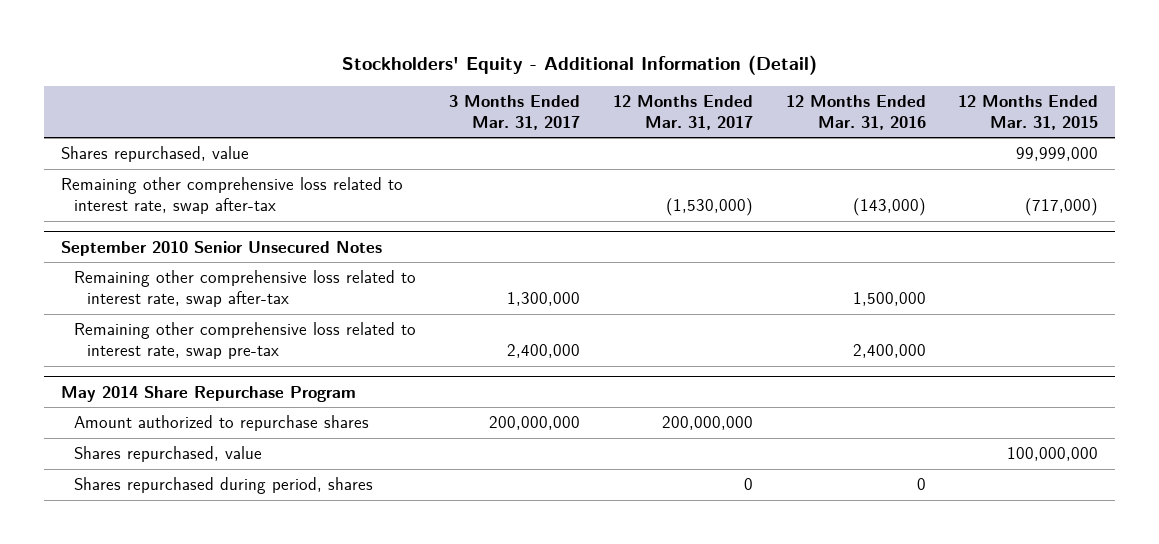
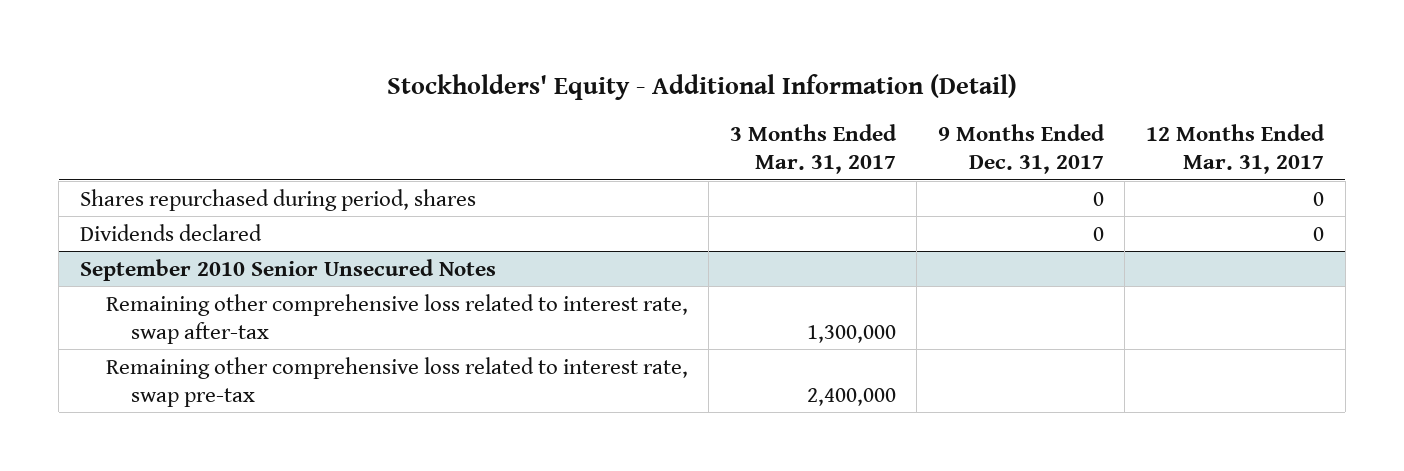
[785,94,926,130] 12 Months Ended Mar. 31, 2016 -> none
[958,94,1099,130] 12 Months Ended Mar. 31, 2015 -> none
none -> [937,123,1105,175] 9 Months Ended Dec. 31, 2017
[60,146,249,163] Shares repurchased, value -> none
[60,177,403,214] Remaining other comprehensive loss related to interest rate, swap after-tax -> none
none -> [79,188,476,211] Shares repurchased during period, shares
none -> [79,223,262,241] Dividends declared
[60,385,356,402] May 2014 Share Repurchase Program -> none
[73,415,369,432] Amount authorized to repurchase shares -> none
[73,446,262,463] Shares repurchased, value -> none
[73,477,373,495] Shares repurchased during period, shares -> none

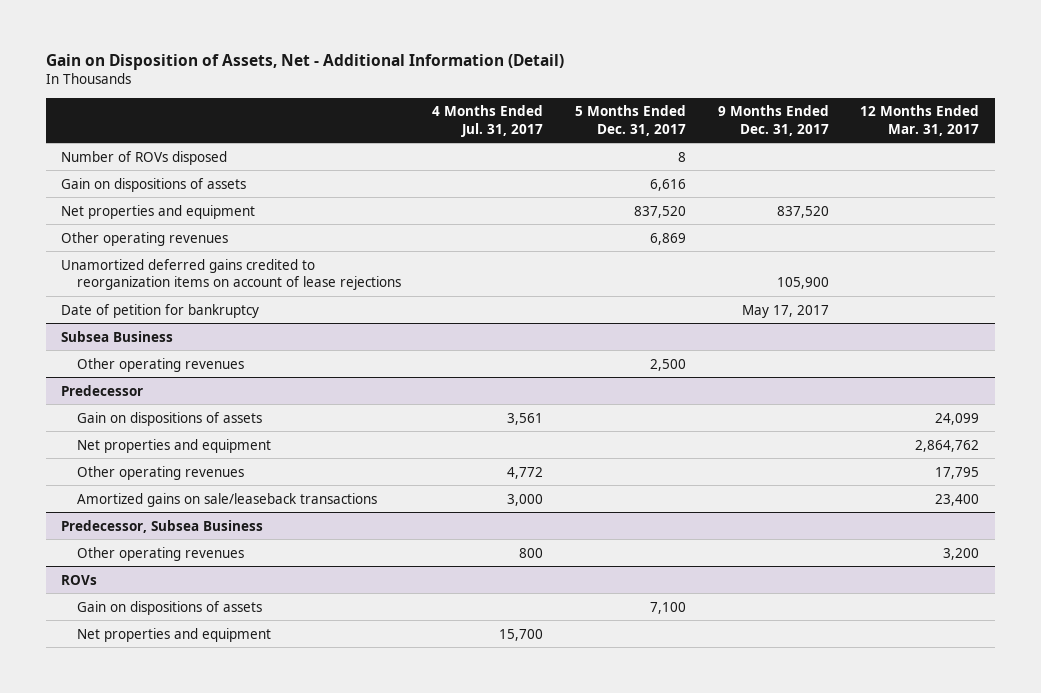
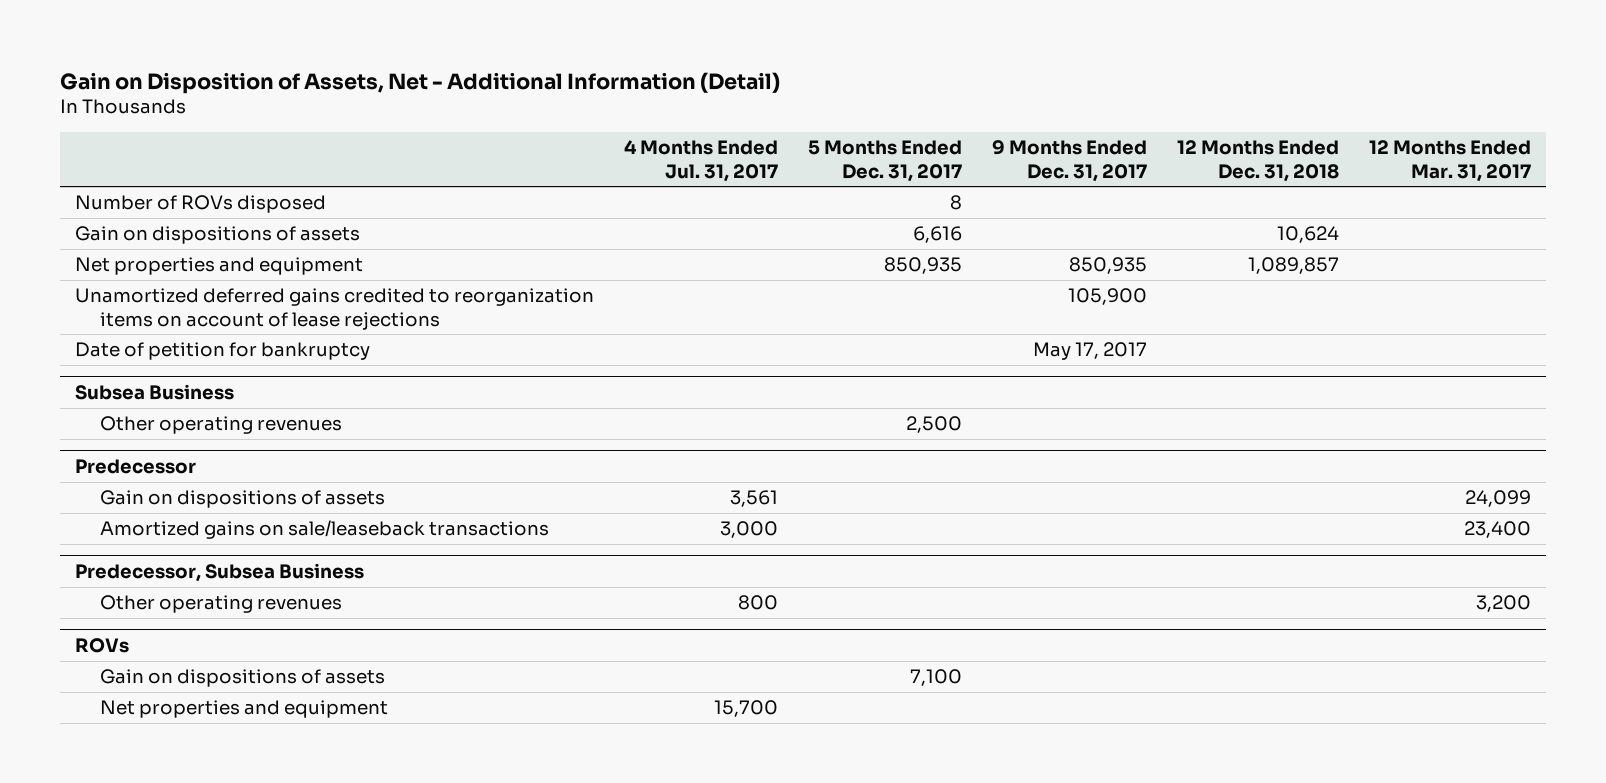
none -> [1176,139,1339,182] 12 Months Ended Dec. 31, 2018
[61,231,229,246] Other operating revenues -> none
[634,205,687,218] 837,520 -> [883,257,962,275] 850,935
[776,205,829,218] 837,520 -> [1068,257,1147,275] 850,935
[76,438,271,453] Net properties and equipment -> none
[76,465,244,480] Other operating revenues -> none

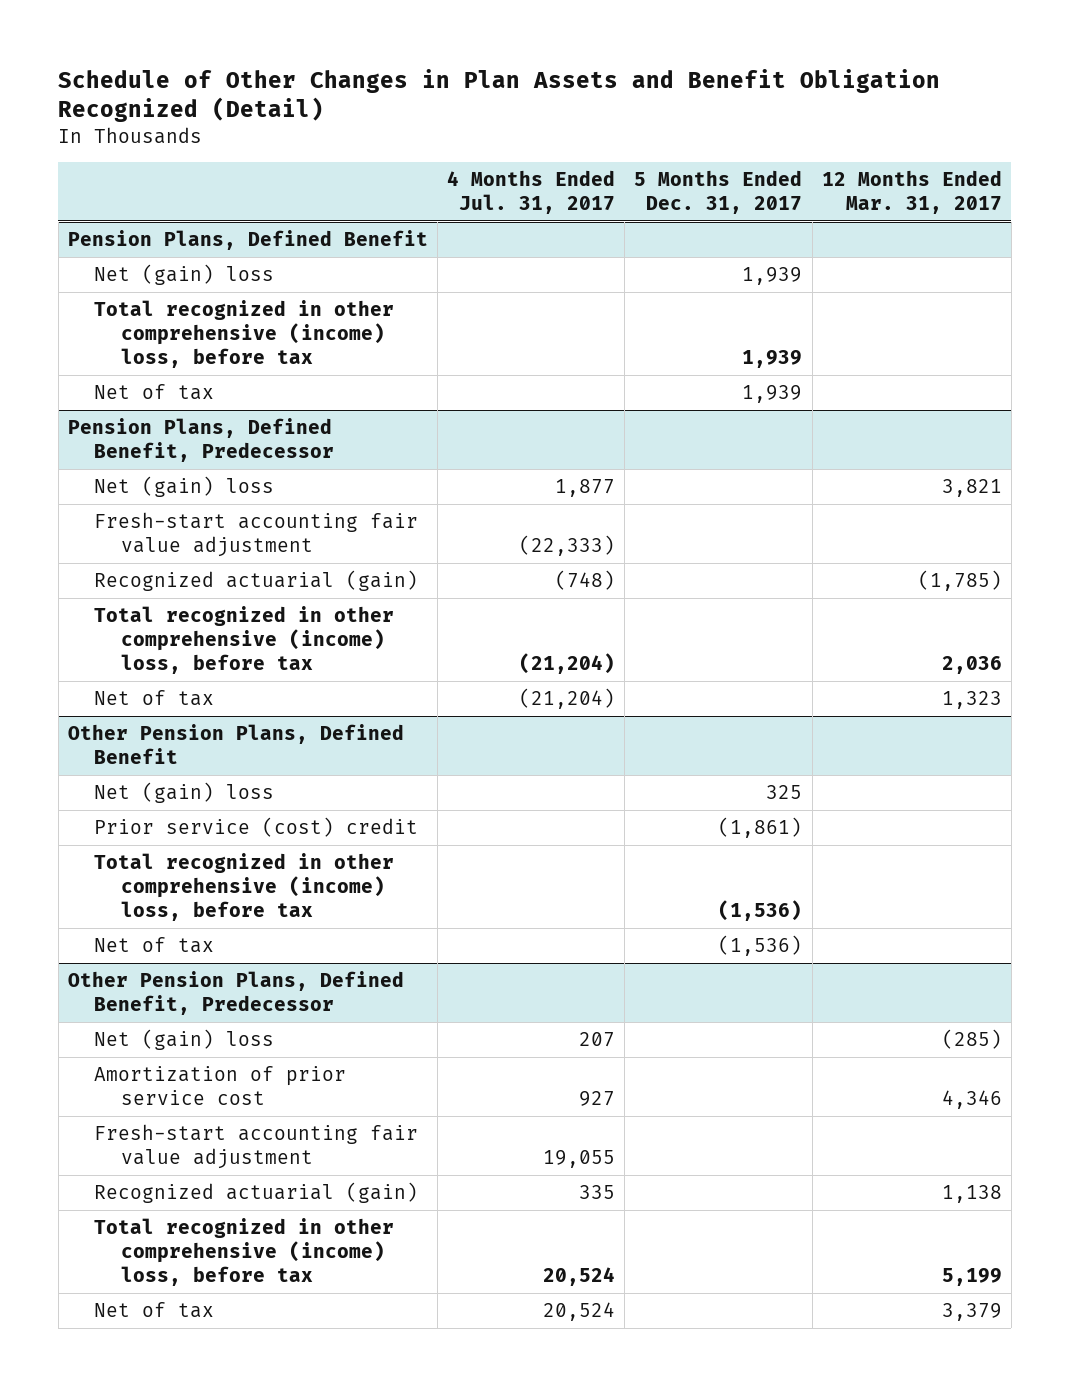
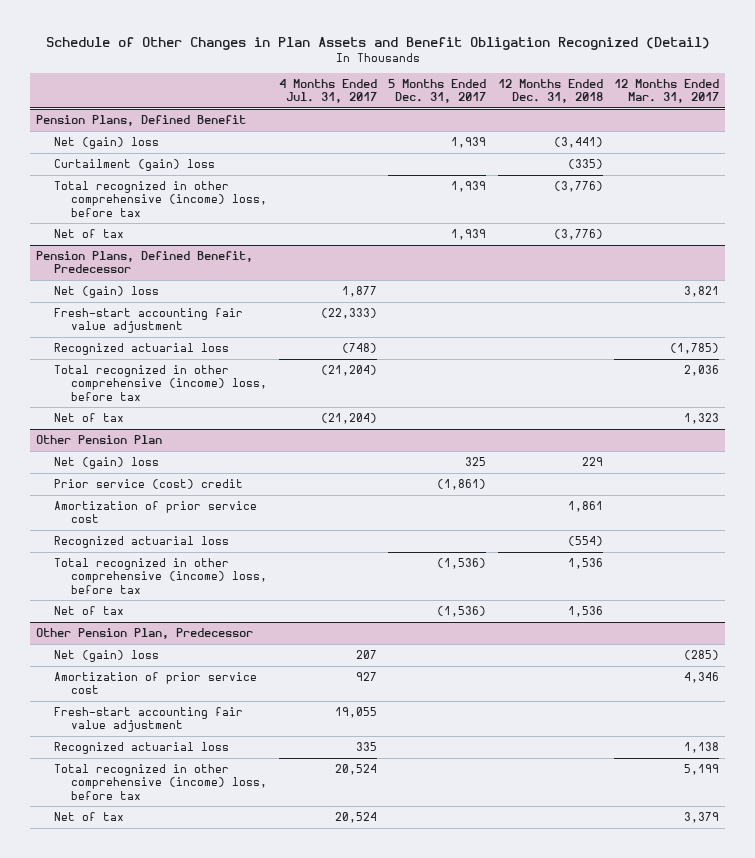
none -> [497,78,603,104] 12 Months Ended Dec. 31, 2018
none -> [53,158,215,171] Curtailment (gain) loss
[94,569,419,591] Recognized actuarial (gain) -> [53,342,229,355] Recognized actuarial loss
[67,723,404,764] Other Pension Plans, Defined Benefit -> [36,434,163,444] Other Pension Plan
none -> [53,500,257,524] Amortization of prior service cost
none -> [53,535,229,548] Recognized actuarial loss
[67,970,404,1015] Other Pension Plans, Defined Benefit, Predecessor -> [36,627,254,639] Other Pension Plan, Predecessor
[94,1181,419,1203] Recognized actuarial (gain) -> [53,741,229,754] Recognized actuarial loss

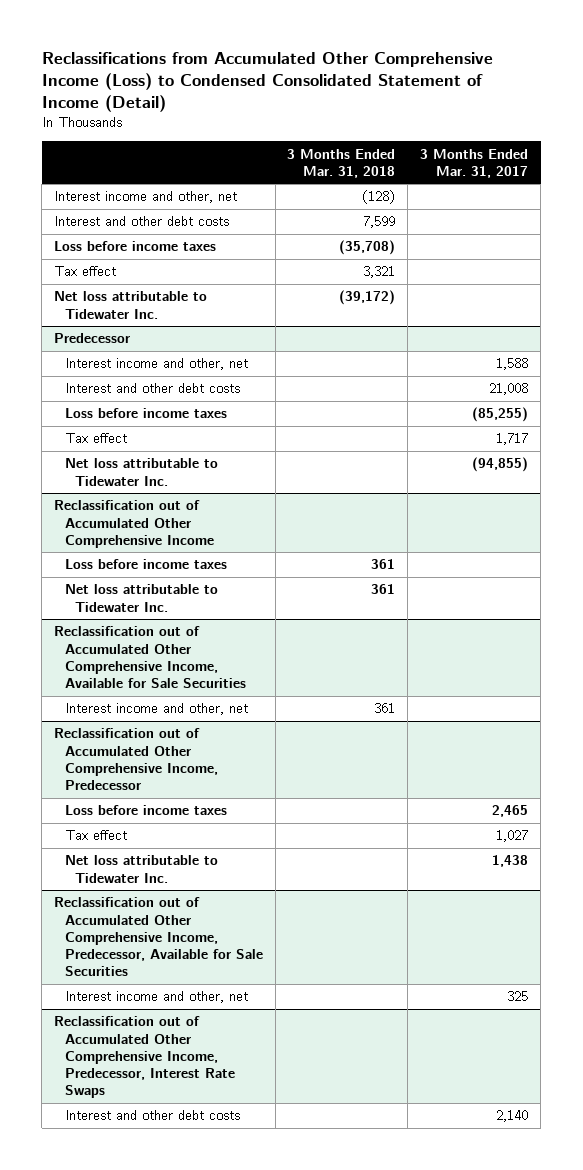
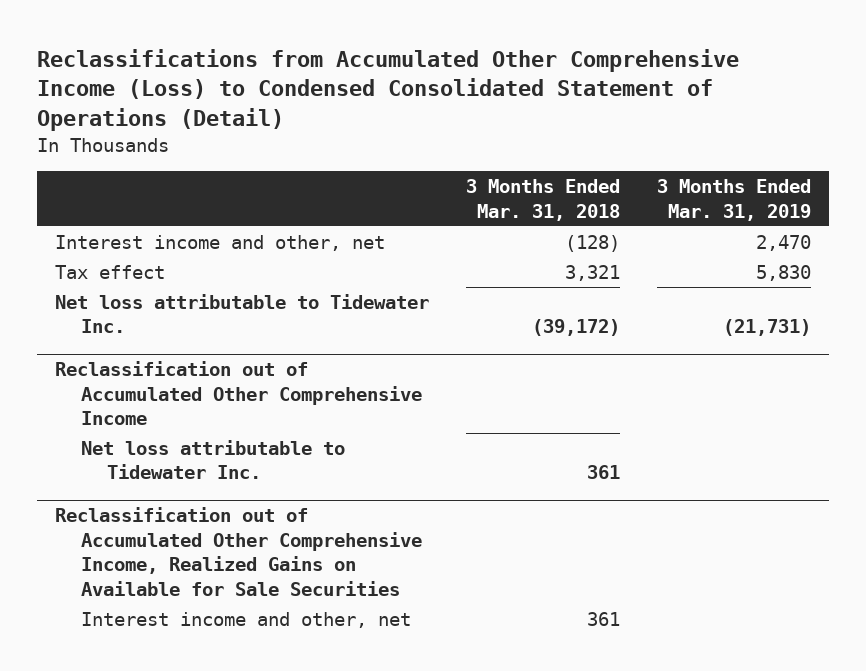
[41,51,493,113] Reclassifications from Accumulated Other Comprehensive Income (Loss) to Condensed Consolidated Statement of Income (Detail) -> [36,48,739,132] Reclassifications from Accumulated Other Comprehensive Income (Loss) to Condensed Consolidated Statement of Operations (Detail)
[420,148,529,178] 3 Months Ended Mar. 31, 2017 -> none
none -> [656,179,811,221] 3 Months Ended Mar. 31, 2019
[54,216,230,227] Interest and other debt costs -> none
[54,241,217,252] Loss before income taxes -> none
[54,333,131,344] Predecessor -> none
[64,358,248,371] Interest income and other, net -> none
[64,383,240,394] Interest and other debt costs -> none
[64,408,227,419] Loss before income taxes -> none
[64,433,127,444] Tax effect -> none
[64,458,218,486] Net loss attributable to Tidewater Inc. -> none
[64,559,227,570] Loss before income taxes -> none
[54,626,246,689] Reclassification out of Accumulated Other Comprehensive Income, Available for Sale Securities -> [55,507,423,596] Reclassification out of Accumulated Other Comprehensive Income, Realized Gains on Available for Sale Securities
[54,728,218,791] Reclassification out of Accumulated Other Comprehensive Income, Predecessor -> none
[64,805,227,816] Loss before income taxes -> none
[64,830,127,841] Tax effect -> none
[64,855,218,883] Net loss attributable to Tidewater Inc. -> none
[54,897,263,977] Reclassification out of Accumulated Other Comprehensive Income, Predecessor, Available for Sale Securities -> none
[64,991,248,1004] Interest income and other, net -> none
[54,1016,235,1099] Reclassification out of Accumulated Other Comprehensive Income, Predecessor, Interest Rate Swaps -> none
[64,1110,240,1121] Interest and other debt costs -> none

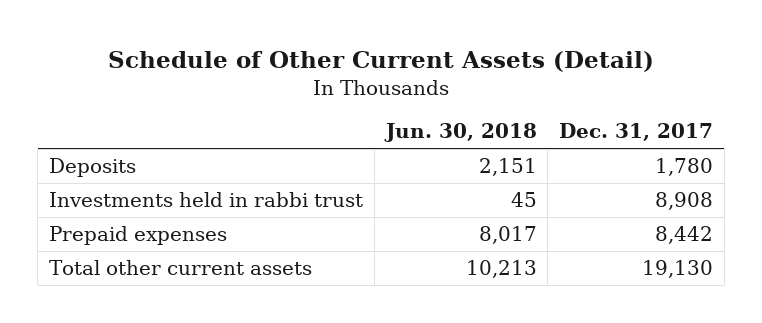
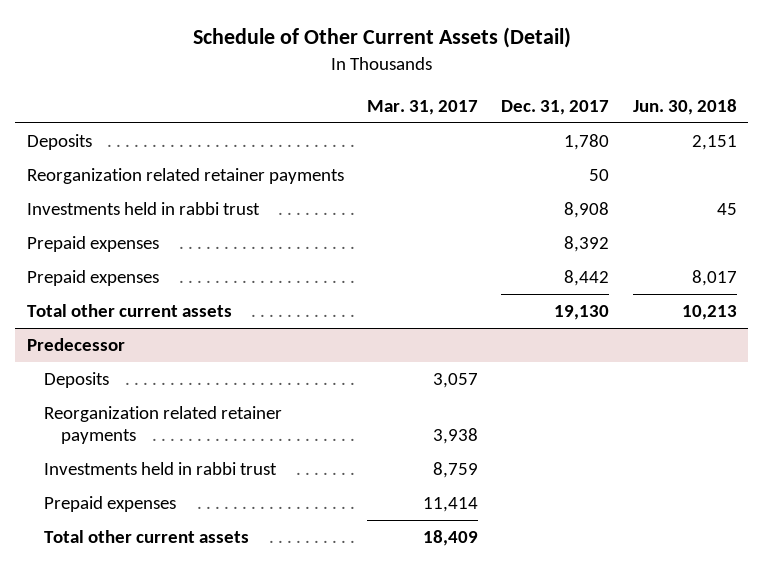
none -> [367,99,479,115] Mar. 31, 2017
none -> [26,168,344,185] Reorganization related retainer payments
none -> [26,236,159,253] Prepaid expenses
none -> [26,338,125,352] Predecessor
none -> [44,372,110,389] Deposits
none -> [44,406,283,444] Reorganization related retainer payments
none -> [44,462,278,476] Investments held in rabbi trust
none -> [44,496,177,513] Prepaid expenses
none -> [44,530,250,544] Total other current assets

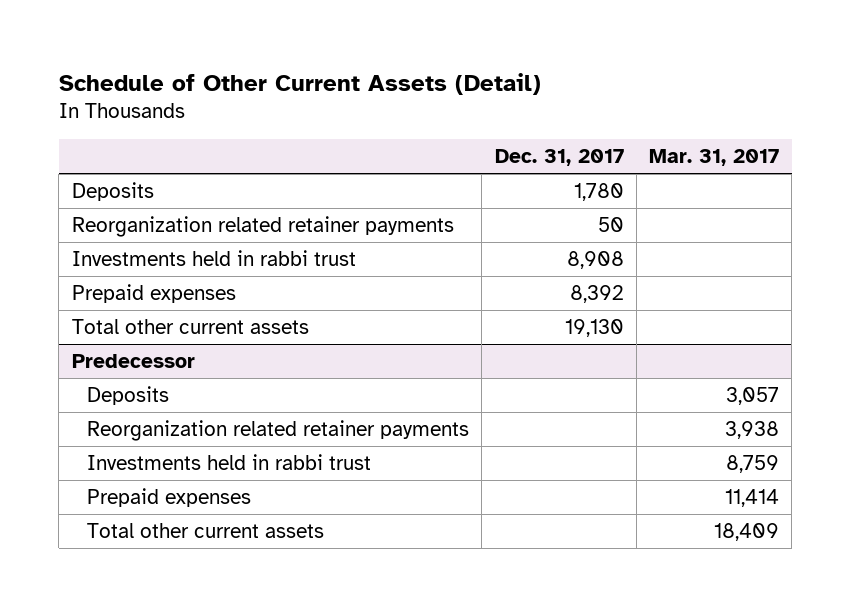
[632,98,737,115] Jun. 30, 2018 -> none
[26,270,159,287] Prepaid expenses -> none

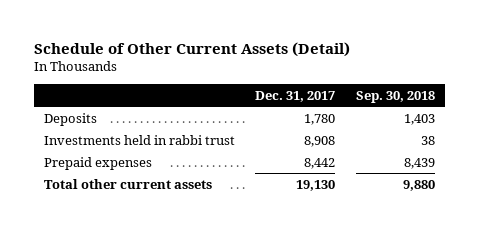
[649,148,780,166] Mar. 31, 2017 -> none
none -> [355,91,435,104] Sep. 30, 2018
[71,216,454,238] Reorganization related retainer payments -> none
[569,285,624,304] 8,392 -> [304,157,336,169] 8,442
[71,354,195,369] Predecessor -> none
[86,386,169,406] Deposits -> none
[86,420,469,442] Reorganization related retainer payments -> none
[86,454,371,471] Investments held in rabbi trust -> none
[86,488,251,508] Prepaid expenses -> none
[86,523,324,539] Total other current assets -> none

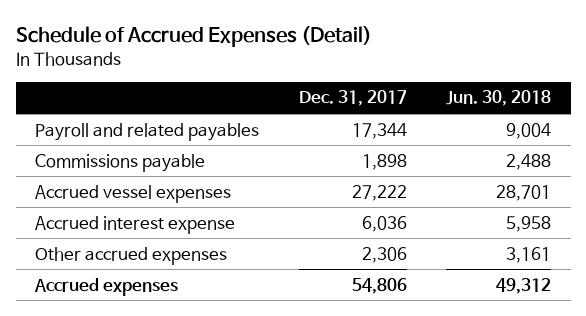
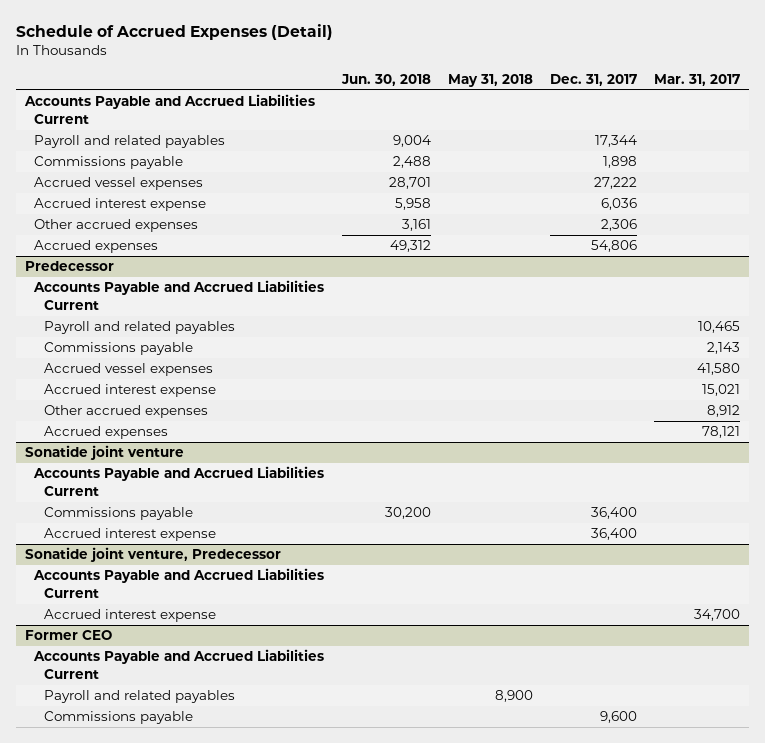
none -> [447,73,533,87] May 31, 2018
none -> [654,73,741,86] Mar. 31, 2017
none -> [23,94,315,124] Accounts Payable and Accrued Liabilities Current
none -> [24,261,114,272] Predecessor
none -> [33,280,325,310] Accounts Payable and Accrued Liabilities Current
none -> [43,321,235,335] Payroll and related payables
none -> [43,342,193,356] Commissions payable
none -> [43,363,213,377] Accrued vessel expenses
none -> [43,384,216,398] Accrued interest expense
none -> [43,405,208,419] Other accrued expenses
none -> [43,426,168,440] Accrued expenses
none -> [24,445,184,461] Sonatide joint venture
none -> [33,466,325,496] Accounts Payable and Accrued Liabilities Current
none -> [43,507,193,521] Commissions payable
none -> [43,528,216,542] Accrued interest expense
none -> [24,547,281,563] Sonatide joint venture, Predecessor
none -> [33,568,325,598] Accounts Payable and Accrued Liabilities Current
none -> [43,609,216,623] Accrued interest expense
none -> [24,630,112,641] Former CEO
none -> [33,649,325,679] Accounts Payable and Accrued Liabilities Current
none -> [43,690,235,704] Payroll and related payables
none -> [43,711,193,725] Commissions payable

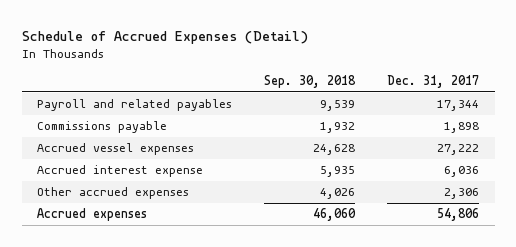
[340,73,431,86] Jun. 30, 2018 -> none
[447,73,533,87] May 31, 2018 -> none
[654,73,741,86] Mar. 31, 2017 -> none
none -> [264,75,357,89] Sep. 30, 2018
[23,94,315,124] Accounts Payable and Accrued Liabilities Current -> none
[24,261,114,272] Predecessor -> none
[33,280,325,310] Accounts Payable and Accrued Liabilities Current -> none
[43,321,235,335] Payroll and related payables -> none
[43,342,193,356] Commissions payable -> none
[43,363,213,377] Accrued vessel expenses -> none
[43,384,216,398] Accrued interest expense -> none
[43,405,208,419] Other accrued expenses -> none
[43,426,168,440] Accrued expenses -> none
[24,445,184,461] Sonatide joint venture -> none
[33,466,325,496] Accounts Payable and Accrued Liabilities Current -> none
[43,507,193,521] Commissions payable -> none
[43,528,216,542] Accrued interest expense -> none
[24,547,281,563] Sonatide joint venture, Predecessor -> none
[33,568,325,598] Accounts Payable and Accrued Liabilities Current -> none
[43,609,216,623] Accrued interest expense -> none
[24,630,112,641] Former CEO -> none
[33,649,325,679] Accounts Payable and Accrued Liabilities Current -> none
[43,690,235,704] Payroll and related payables -> none
[43,711,193,725] Commissions payable -> none

